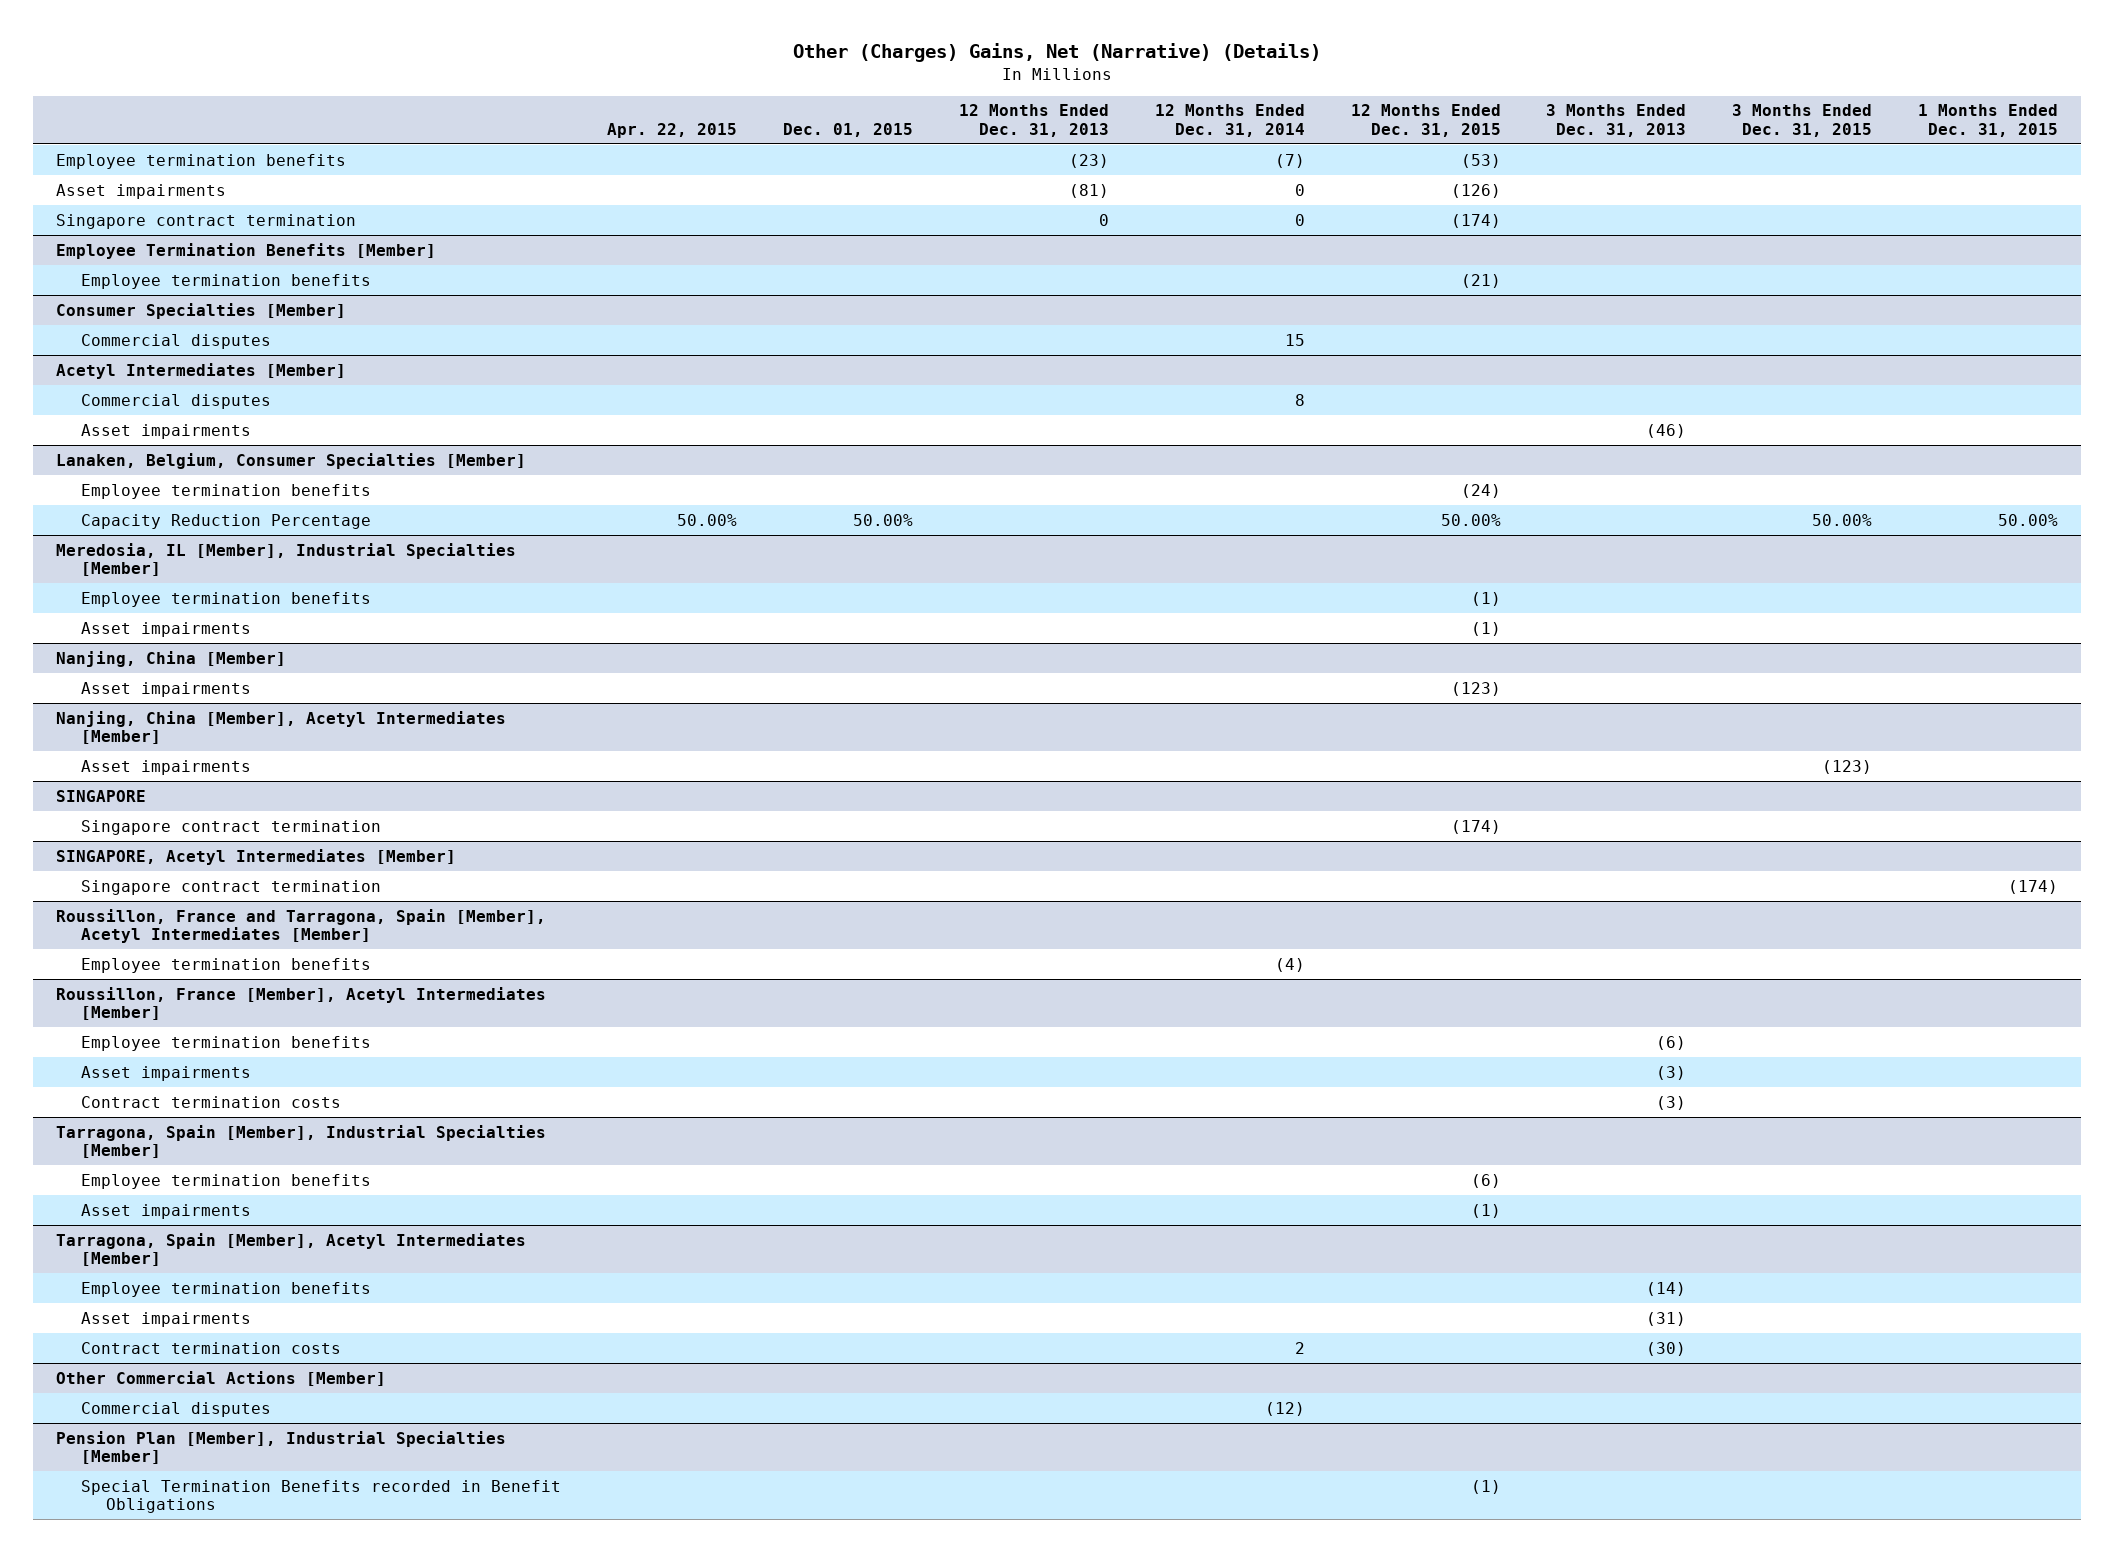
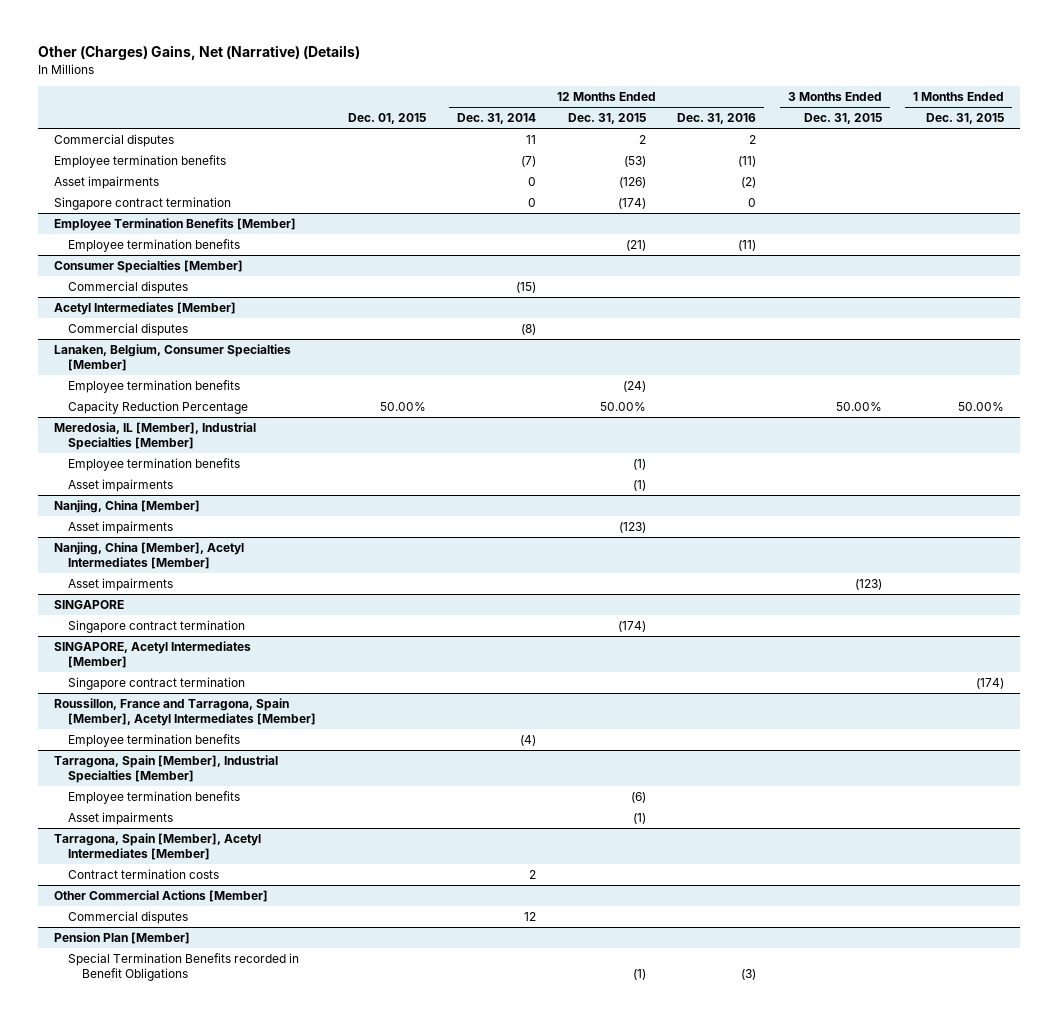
[607,122,738,138] Apr. 22, 2015 -> none
[958,104,1109,137] 12 Months Ended Dec. 31, 2013 -> none
[1546,104,1687,137] 3 Months Ended Dec. 31, 2013 -> none
none -> [677,113,757,125] Dec. 31, 2016
none -> [54,134,175,148] Commercial disputes
[1284,333,1305,346] 15 -> [516,282,537,294] (15)
[81,423,252,439] Asset impairments -> none
[1294,393,1305,406] 8 -> [521,324,537,336] (8)
[56,986,547,1021] Roussillon, France [Member], Acetyl Intermediates [Member] -> none
[81,1035,372,1051] Employee termination benefits -> none
[81,1065,252,1081] Asset impairments -> none
[81,1095,342,1108] Contract termination costs -> none
[81,1281,372,1297] Employee termination benefits -> none
[81,1311,252,1327] Asset impairments -> none
[1264,1401,1305,1416] (12) -> [524,912,537,922] 12
[56,1430,507,1465] Pension Plan [Member], Industrial Specialties [Member] -> [54,932,191,945] Pension Plan [Member]

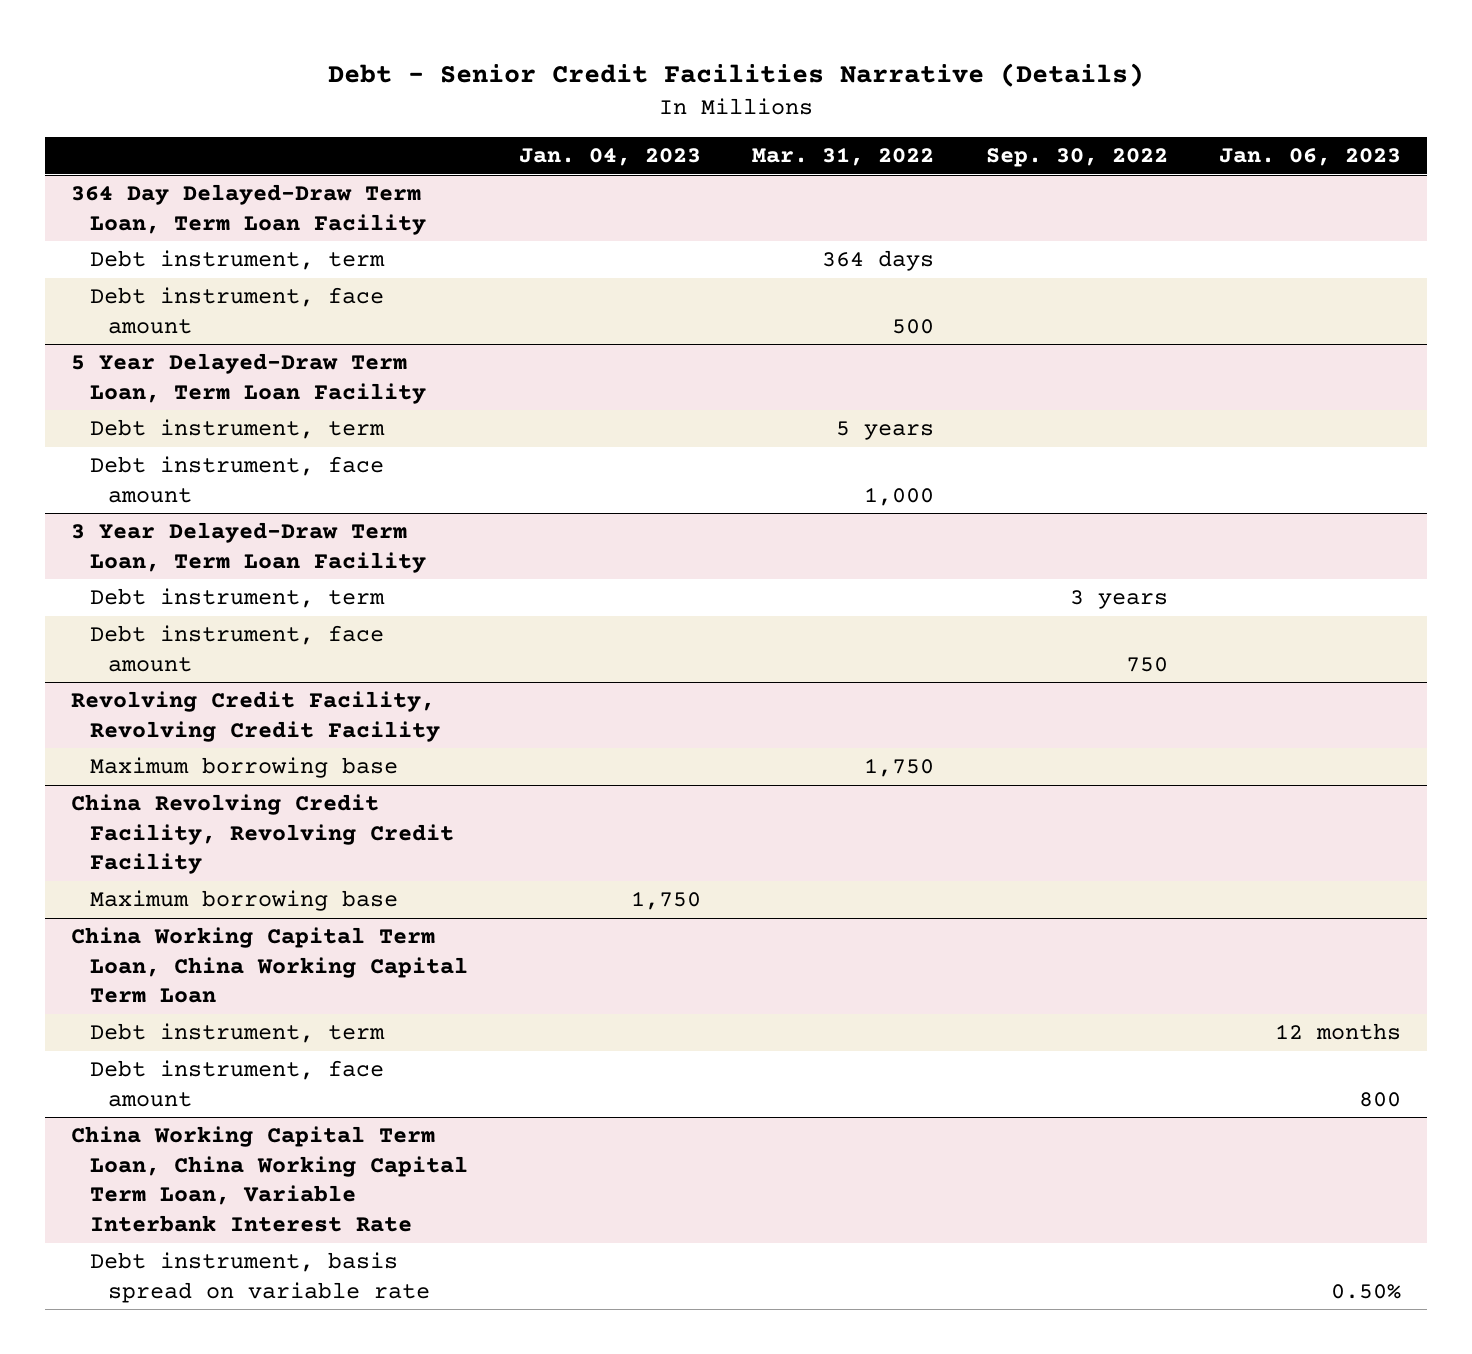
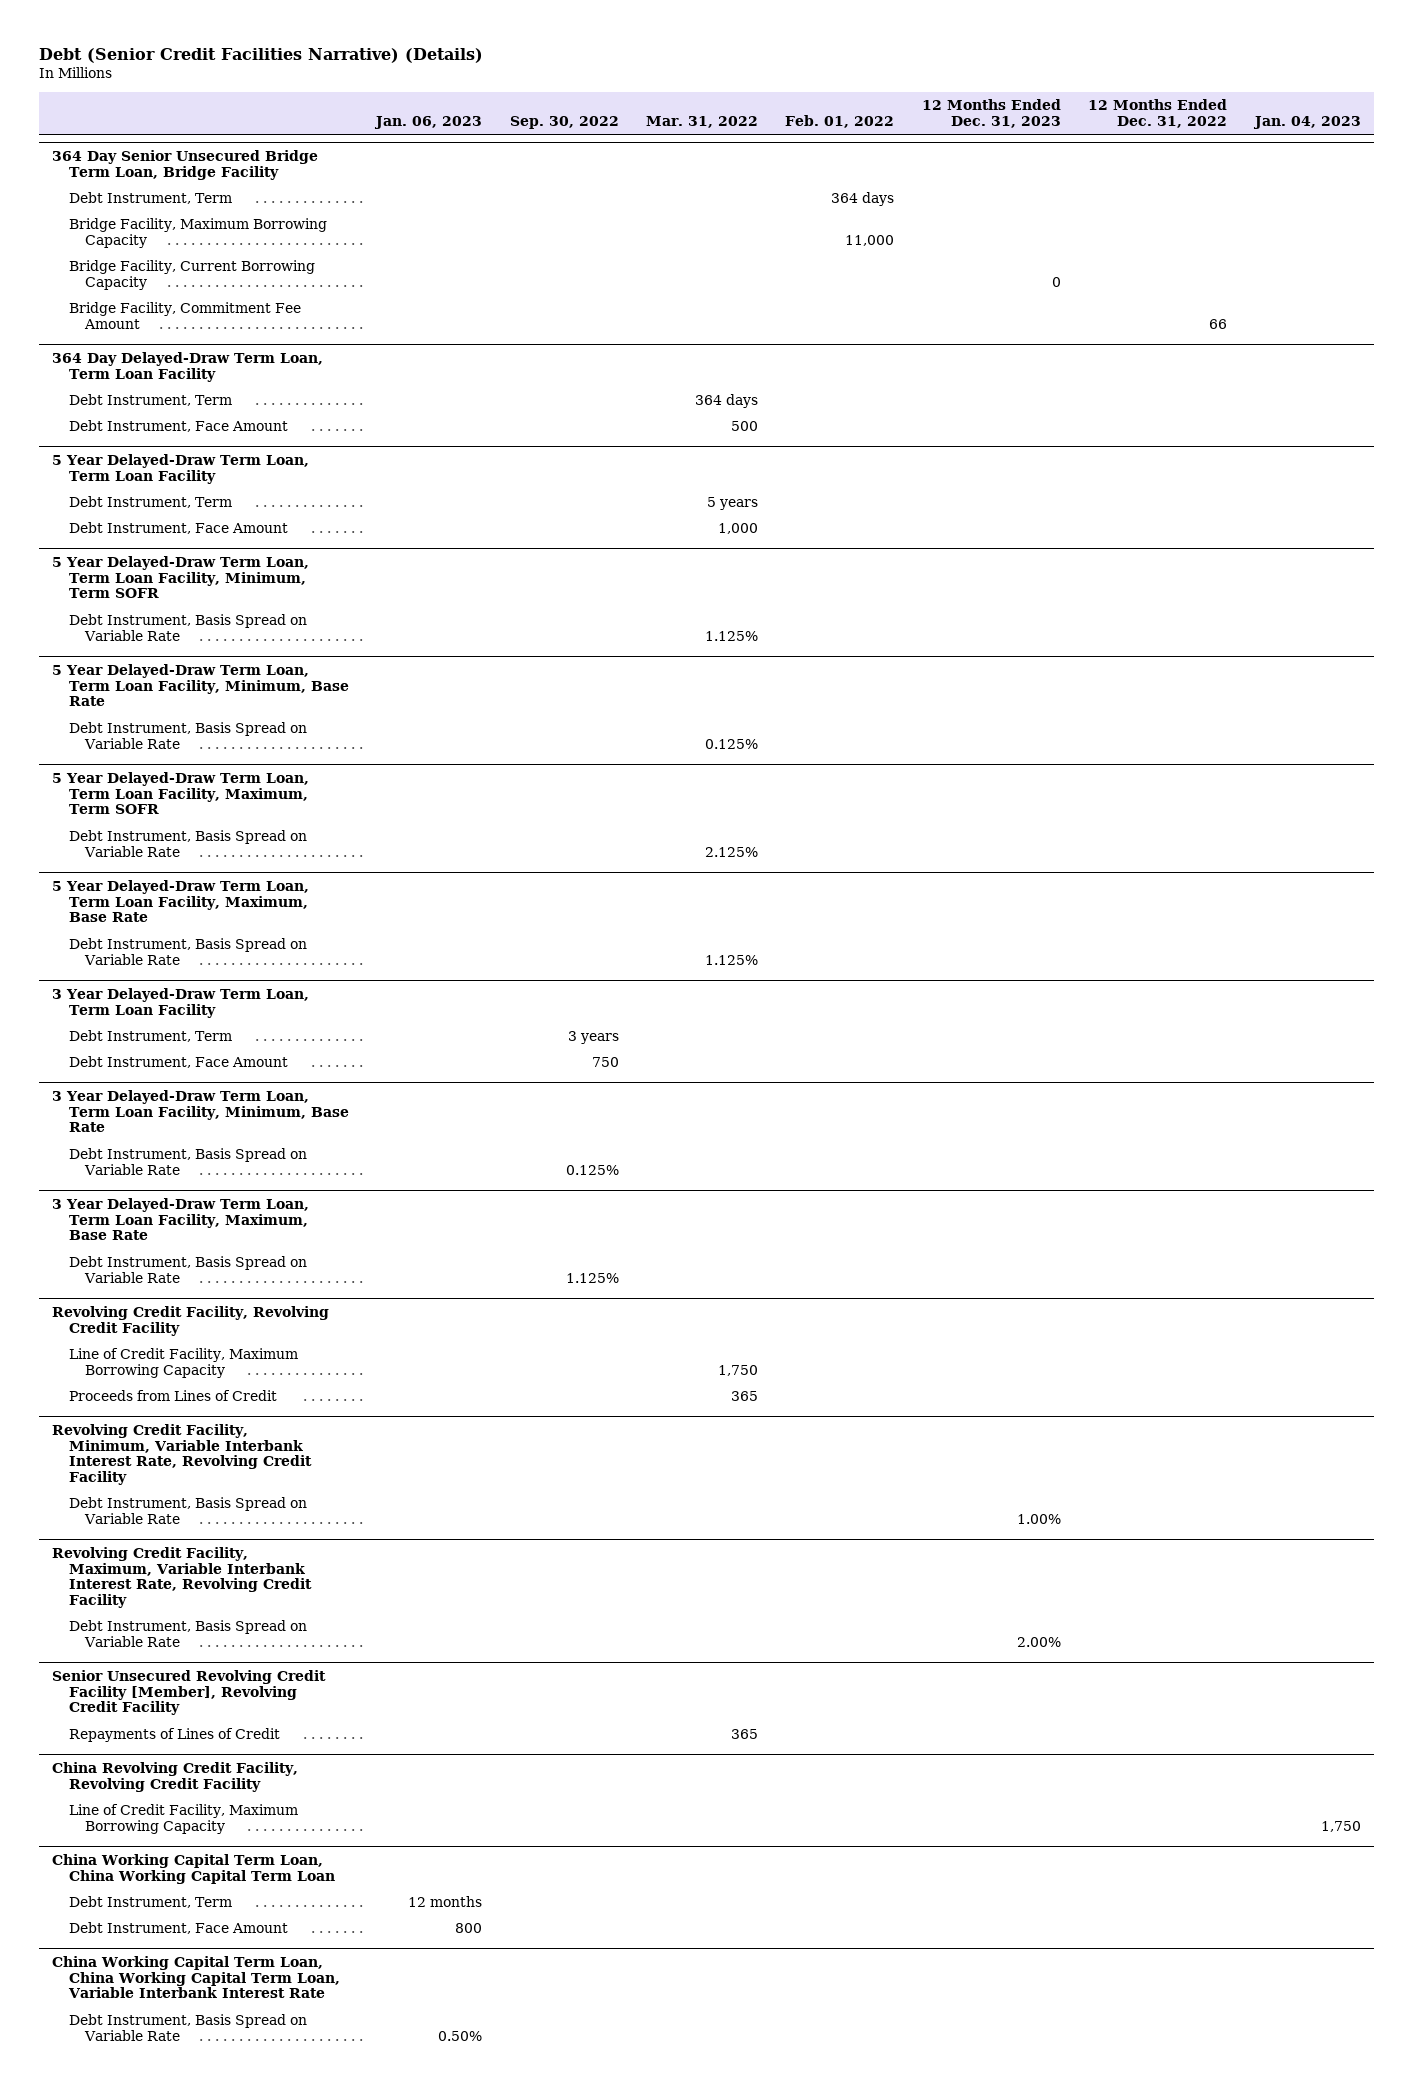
[328,62,1145,87] Debt - Senior Credit Facilities Narrative (Details) -> [38,47,483,63] Debt (Senior Credit Facilities Narrative) (Details)
none -> [785,114,895,128] Feb. 01, 2022
none -> [921,99,1061,128] 12 Months Ended Dec. 31, 2023
none -> [1088,99,1228,128] 12 Months Ended Dec. 31, 2022
none -> [52,150,319,180] 364 Day Senior Unsecured Bridge Term Loan, Bridge Facility
none -> [68,192,232,205] Debt Instrument, Term
none -> [68,218,327,248] Bridge Facility, Maximum Borrowing Capacity
none -> [68,260,315,290] Bridge Facility, Current Borrowing Capacity
none -> [68,302,301,329] Bridge Facility, Commitment Fee Amount
[89,250,385,271] Debt instrument, term -> [68,394,232,407] Debt Instrument, Term
[89,287,384,334] Debt instrument, face amount -> [68,420,288,433] Debt Instrument, Face Amount
[89,419,385,440] Debt instrument, term -> [68,496,232,509] Debt Instrument, Term
[89,456,384,503] Debt instrument, face amount -> [68,522,288,535] Debt Instrument, Face Amount
none -> [52,556,310,599] 5 Year Delayed-Draw Term Loan, Term Loan Facility, Minimum, Term SOFR
none -> [68,614,307,641] Debt Instrument, Basis Spread on Variable Rate
none -> [52,664,349,707] 5 Year Delayed-Draw Term Loan, Term Loan Facility, Minimum, Base Rate
none -> [68,722,307,749] Debt Instrument, Basis Spread on Variable Rate
none -> [52,772,310,815] 5 Year Delayed-Draw Term Loan, Term Loan Facility, Maximum, Term SOFR
none -> [68,830,307,857] Debt Instrument, Basis Spread on Variable Rate
none -> [52,880,310,923] 5 Year Delayed-Draw Term Loan, Term Loan Facility, Maximum, Base Rate
none -> [68,938,307,965] Debt Instrument, Basis Spread on Variable Rate
[89,588,385,609] Debt instrument, term -> [68,1030,232,1043] Debt Instrument, Term
[89,625,384,672] Debt instrument, face amount -> [68,1056,288,1069] Debt Instrument, Face Amount
none -> [52,1090,349,1133] 3 Year Delayed-Draw Term Loan, Term Loan Facility, Minimum, Base Rate
none -> [68,1148,307,1175] Debt Instrument, Basis Spread on Variable Rate
none -> [52,1198,310,1241] 3 Year Delayed-Draw Term Loan, Term Loan Facility, Maximum, Base Rate
none -> [68,1256,307,1283] Debt Instrument, Basis Spread on Variable Rate
[89,757,398,779] Maximum borrowing base -> [68,1348,298,1378] Line of Credit Facility, Maximum Borrowing Capacity
none -> [68,1390,277,1402] Proceeds from Lines of Credit
none -> [52,1424,312,1486] Revolving Credit Facility, Minimum, Variable Interbank Interest Rate, Revolving Credit Facility
none -> [68,1497,307,1524] Debt Instrument, Basis Spread on Variable Rate
none -> [52,1547,312,1609] Revolving Credit Facility, Maximum, Variable Interbank Interest Rate, Revolving Credit Facility
none -> [68,1620,307,1647] Debt Instrument, Basis Spread on Variable Rate
none -> [52,1670,327,1716] Senior Unsecured Revolving Credit Facility [Member], Revolving Credit Facility
none -> [68,1728,280,1743] Repayments of Lines of Credit
[89,890,398,912] Maximum borrowing base -> [68,1804,298,1834] Line of Credit Facility, Maximum Borrowing Capacity
[89,1023,385,1044] Debt instrument, term -> [68,1896,232,1909] Debt Instrument, Term
[89,1060,384,1107] Debt instrument, face amount -> [68,1922,288,1935] Debt Instrument, Face Amount
[89,1252,431,1303] Debt instrument, basis spread on variable rate -> [68,2014,307,2041] Debt Instrument, Basis Spread on Variable Rate

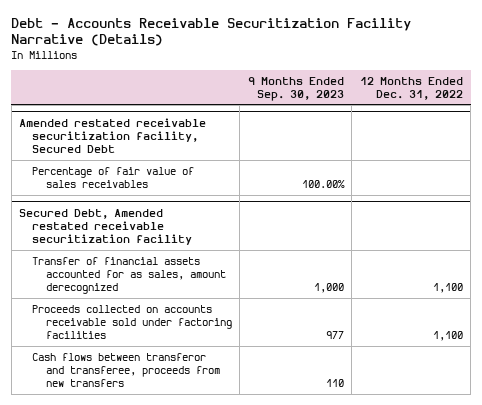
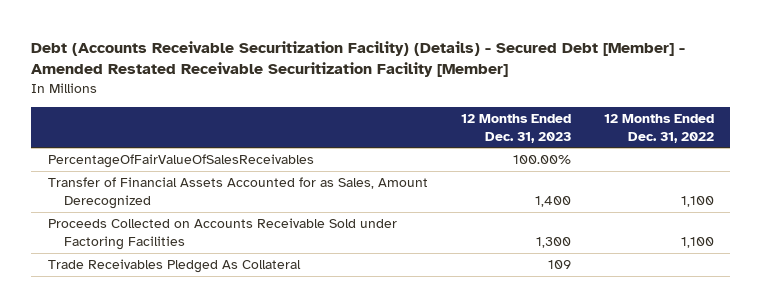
[11,17,412,47] Debt - Accounts Receivable Securitization Facility Narrative (Details) -> [31,40,686,78] Debt (Accounts Receivable Securitization Facility) (Details) - Secured Debt [Member] - Amended Restated Receivable Securitization Facility [Member]
[247,76,344,101] 9 Months Ended Sep. 30, 2023 -> none
none -> [460,113,571,143] 12 Months Ended Dec. 31, 2023
[19,117,207,153] Amended restated receivable securitization facility, Secured Debt -> none
[32,166,195,189] Percentage of fair value of sales receivables -> none
[19,208,193,245] Secured Debt, Amended restated receivable securitization facility -> none
[32,256,226,295] Transfer of financial assets accounted for as sales, amount derecognized -> none
[32,304,232,340] Proceeds collected on accounts receivable sold under factoring facilities -> none
[32,352,220,388] Cash flows between transferor and transferee, proceeds from new transfers -> none
none -> [47,154,314,169] PercentageOfFairValueOfSalesReceivables
none -> [47,177,428,209] Transfer of Financial Assets Accounted for as Sales, Amount Derecognized
none -> [47,218,397,250] Proceeds Collected on Accounts Receivable Sold under Factoring Facilities
none -> [47,259,301,274] Trade Receivables Pledged As Collateral

